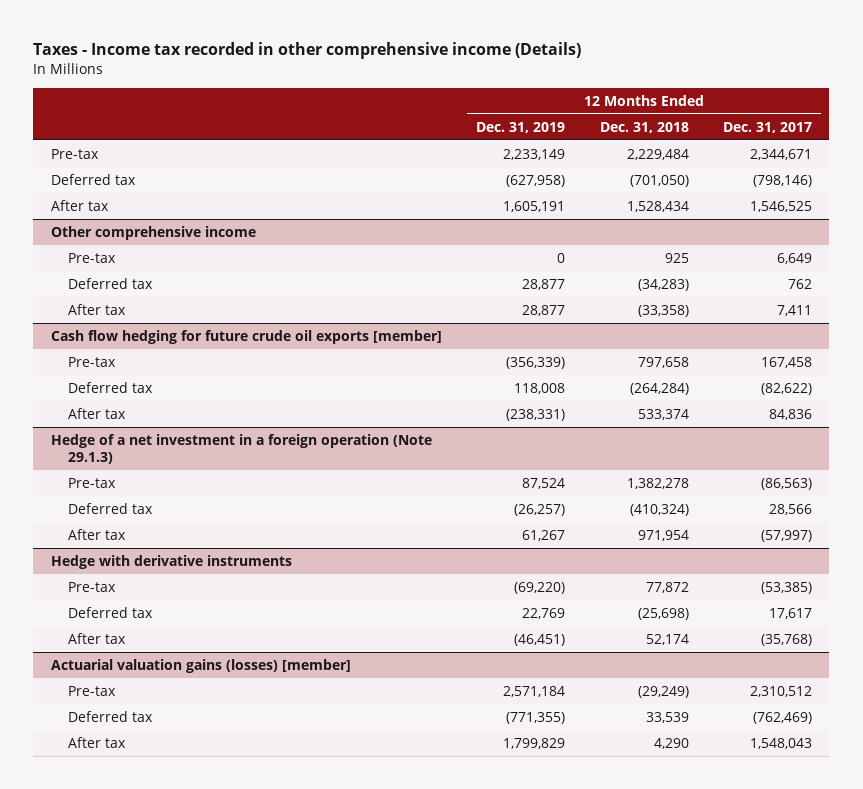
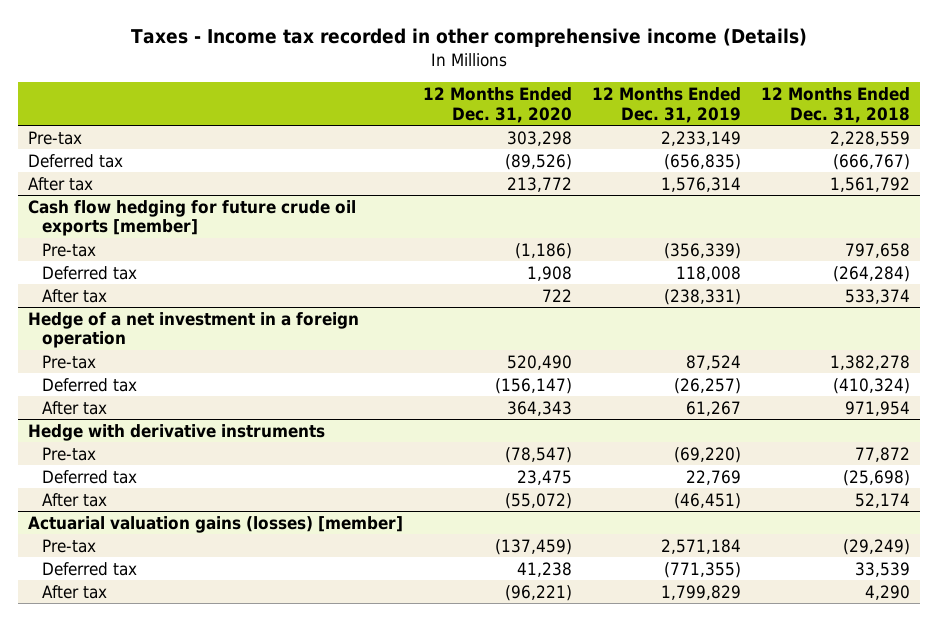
[722,121,812,133] Dec. 31, 2017 -> none
none -> [422,87,572,123] 12 Months Ended Dec. 31, 2020
[50,225,256,240] Other comprehensive income -> none
[67,252,116,263] Pre-tax -> none
[67,277,153,289] Deferred tax -> none
[67,303,126,315] After tax -> none
[626,148,689,160] 2,229,484 -> [829,130,910,146] 2,228,559
[506,174,566,187] (627,958) -> [663,153,741,170] (656,835)
[629,174,689,187] (701,050) -> [832,153,910,170] (666,767)
[503,200,566,212] 1,605,191 -> [660,176,741,192] 1,576,314
[626,200,689,212] 1,528,434 -> [829,176,910,192] 1,561,792
[50,433,432,465] Hedge of a net investment in a foreign operation (Note 29.1.3) -> [27,311,359,349] Hedge of a net investment in a foreign operation

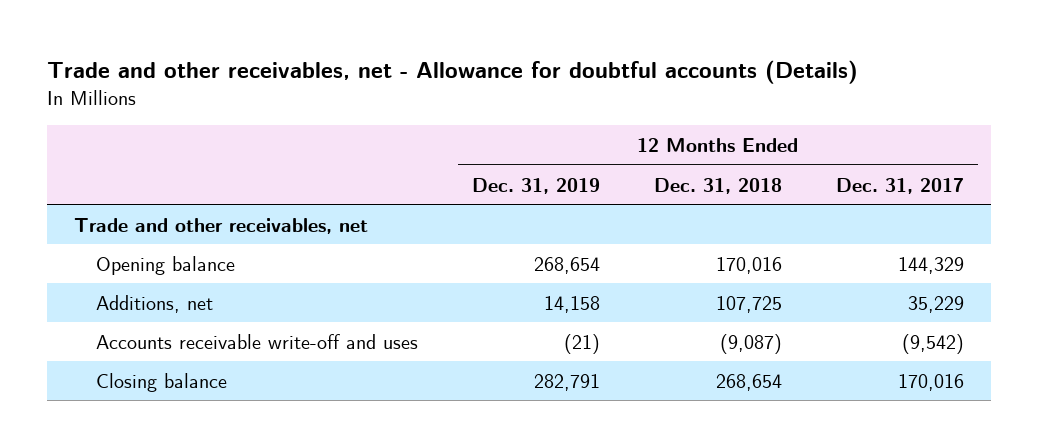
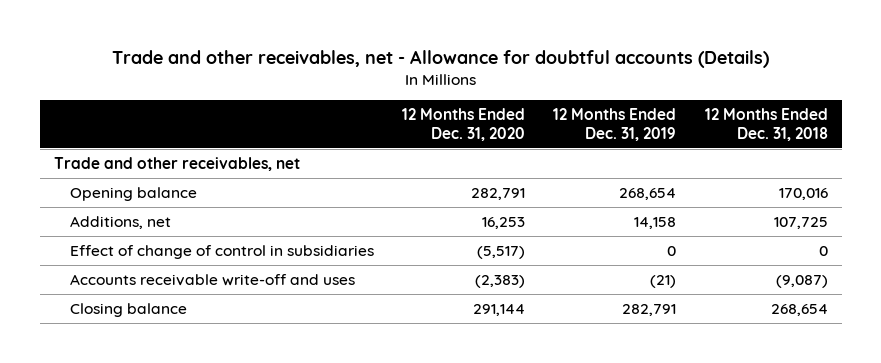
[836,177,965,194] Dec. 31, 2017 -> none
none -> [401,108,525,142] 12 Months Ended Dec. 31, 2020
none -> [69,244,374,259] Effect of change of control in subsidiaries

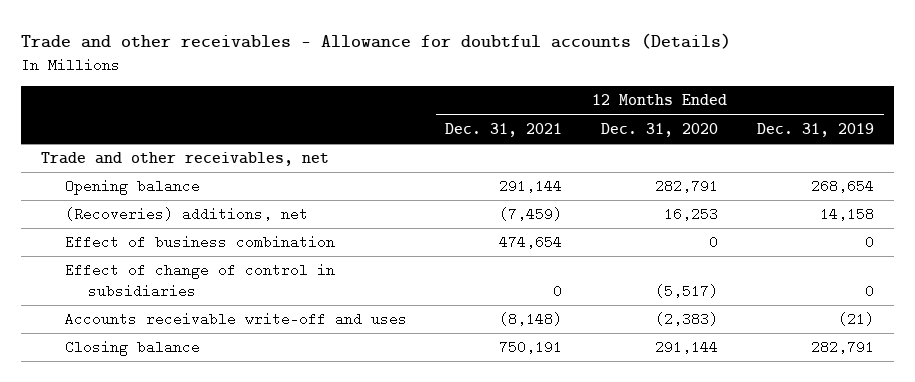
[111,49,769,68] Trade and other receivables, net - Allowance for doubtful accounts (Details) -> [21,33,732,50] Trade and other receivables - Allowance for doubtful accounts (Details)
[704,108,828,142] 12 Months Ended Dec. 31, 2018 -> none
none -> [445,122,563,137] Dec. 31, 2021
[69,215,171,229] Additions, net -> [64,207,308,222] (Recoveries) additions, net
none -> [64,235,335,250] Effect of business combination

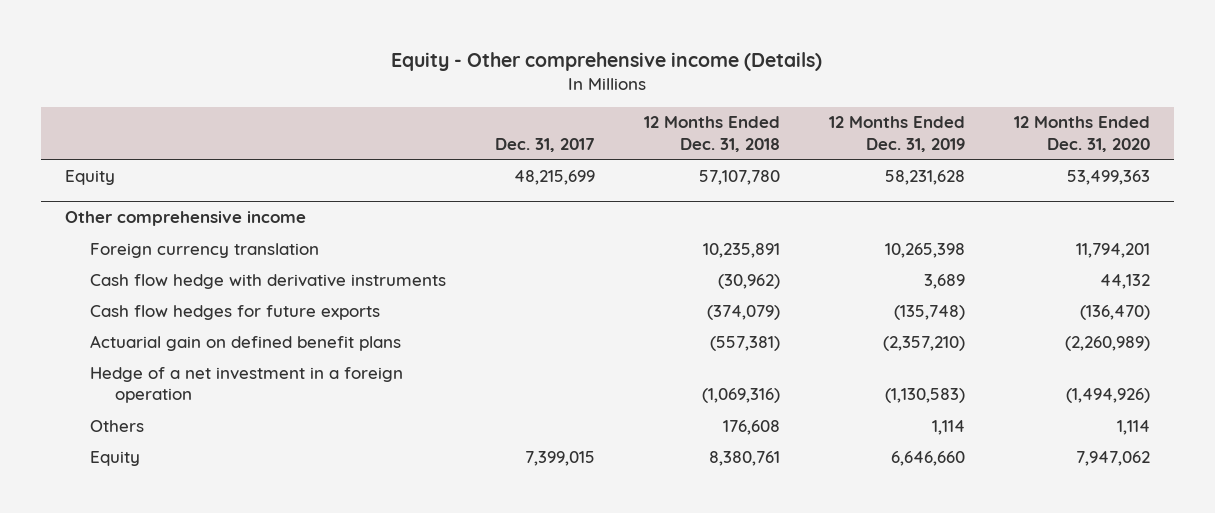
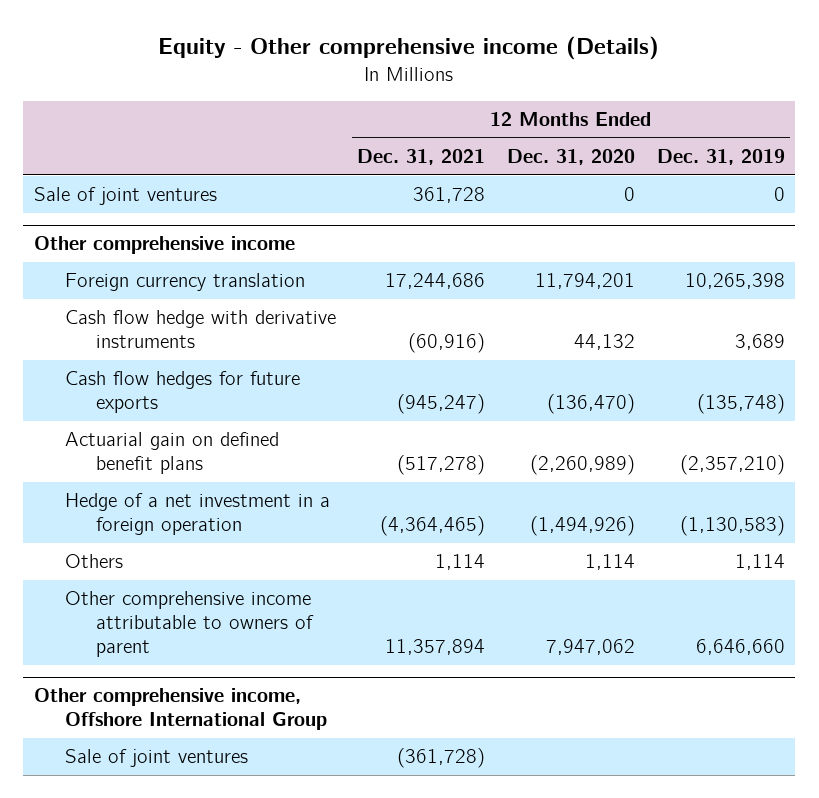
[495,137,596,152] Dec. 31, 2017 -> none
[643,116,780,152] 12 Months Ended Dec. 31, 2018 -> none
none -> [357,149,486,166] Dec. 31, 2021
[65,169,116,185] Equity -> none
none -> [34,187,218,206] Sale of joint ventures
[90,450,141,466] Equity -> [64,591,314,658] Other comprehensive income attributable to owners of parent
none -> [34,688,327,731] Other comprehensive income, Offshore International Group
none -> [64,749,248,768] Sale of joint ventures

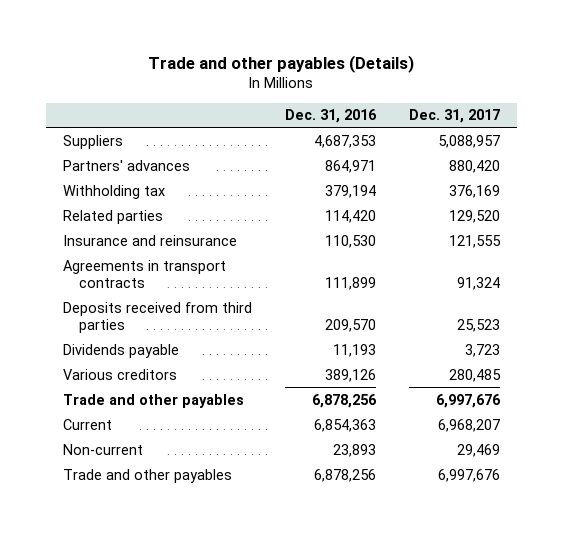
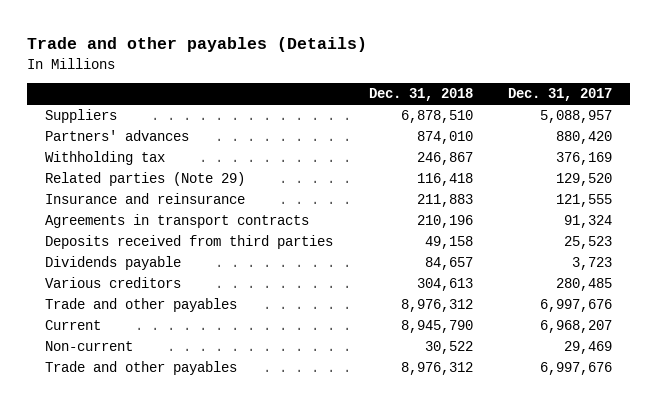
[284,109,377,124] Dec. 31, 2016 -> none
none -> [368,88,473,102] Dec. 31, 2018
[62,209,163,224] Related parties -> [45,172,246,187] Related parties (Note 29)

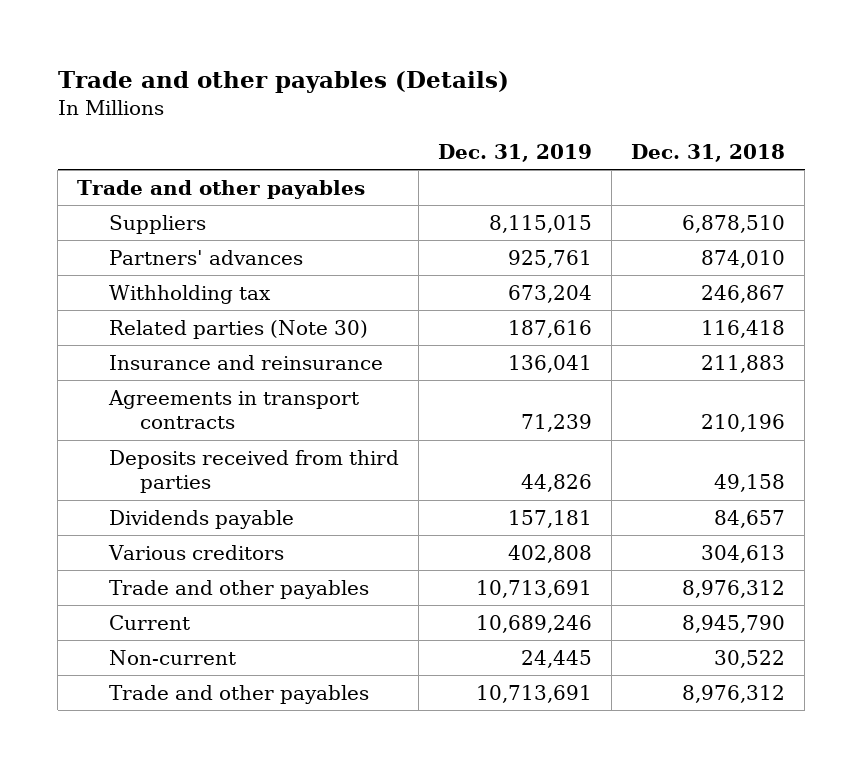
[508,88,613,102] Dec. 31, 2017 -> none
none -> [437,143,592,162] Dec. 31, 2019
none -> [77,179,366,199] Trade and other payables
[45,172,246,187] Related parties (Note 29) -> [108,319,368,339] Related parties (Note 30)

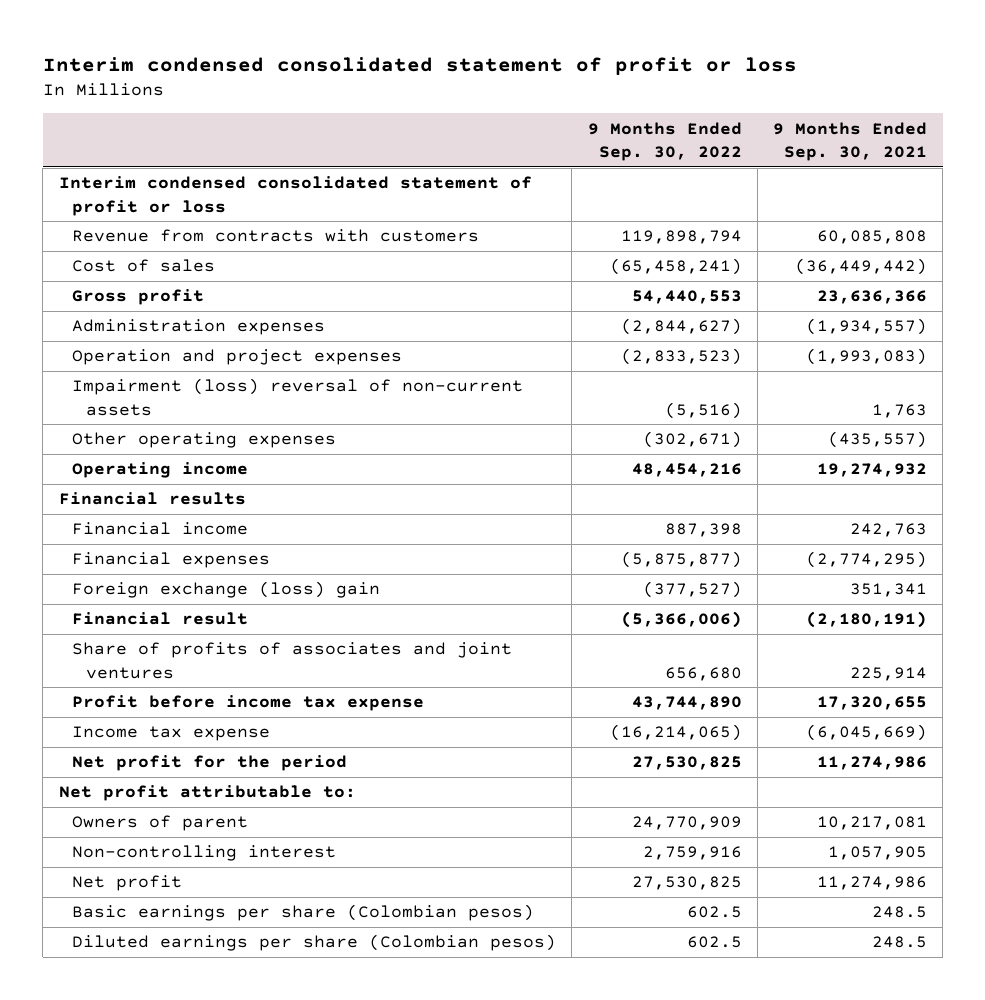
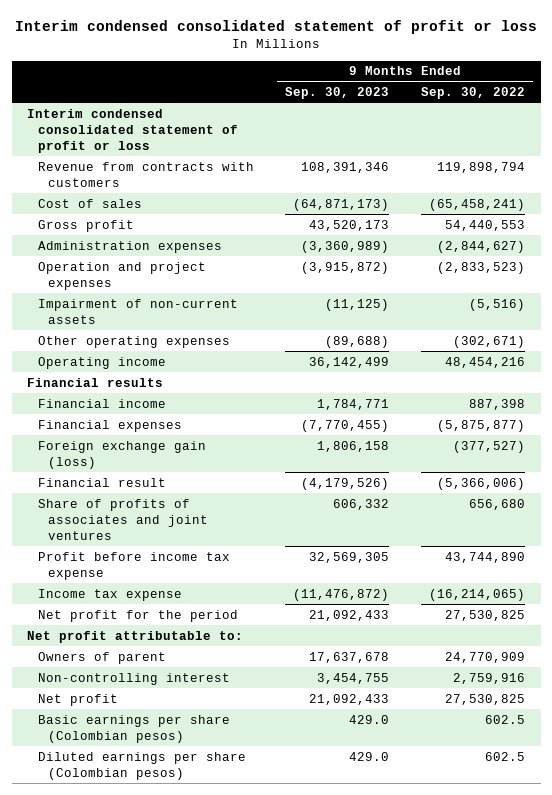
[772,121,927,162] 9 Months Ended Sep. 30, 2021 -> none
none -> [285,86,390,99] Sep. 30, 2023
[72,378,524,416] Impairment (loss) reversal of non-current assets -> [37,298,238,324] Impairment of non-current assets
[72,581,381,599] Foreign exchange (loss) gain -> [37,440,206,469] Foreign exchange gain (loss)

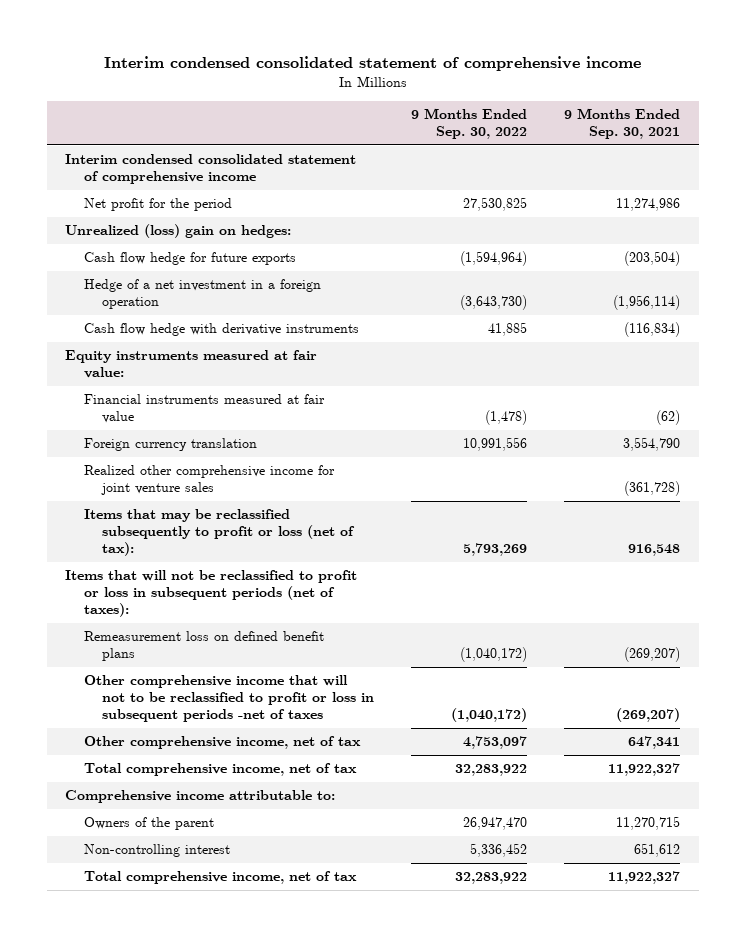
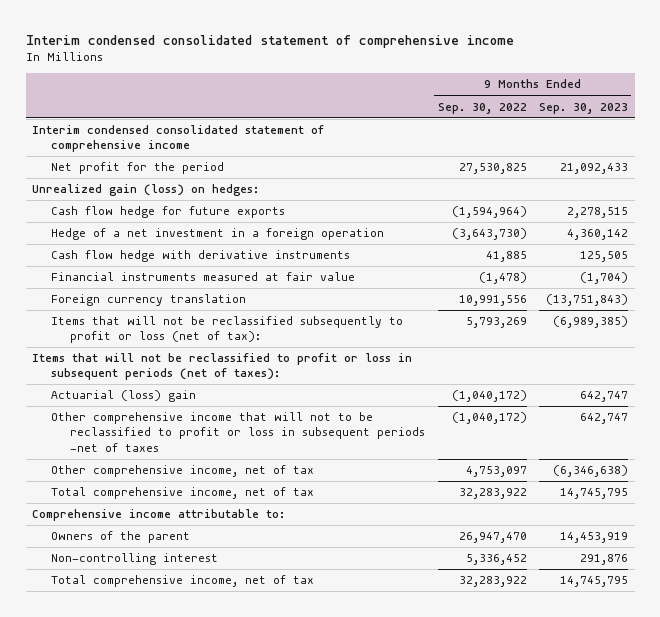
[564,107,681,139] 9 Months Ended Sep. 30, 2021 -> none
none -> [539,102,629,114] Sep. 30, 2023
[65,224,292,239] Unrealized (loss) gain on hedges: -> [32,184,260,197] Unrealized gain (loss) on hedges:
[65,350,318,379] Equity instruments measured at fair value: -> none
[83,465,335,496] Realized other comprehensive income for joint venture sales -> none
[83,509,356,557] Items that may be reclassified subsequently to profit or loss (net of tax): -> [51,316,404,344] Items that will not be reclassified subsequently to profit or loss (net of tax):
[83,631,324,662] Remeasurement loss on defined benefit plans -> [51,390,197,403] Actuarial (loss) gain

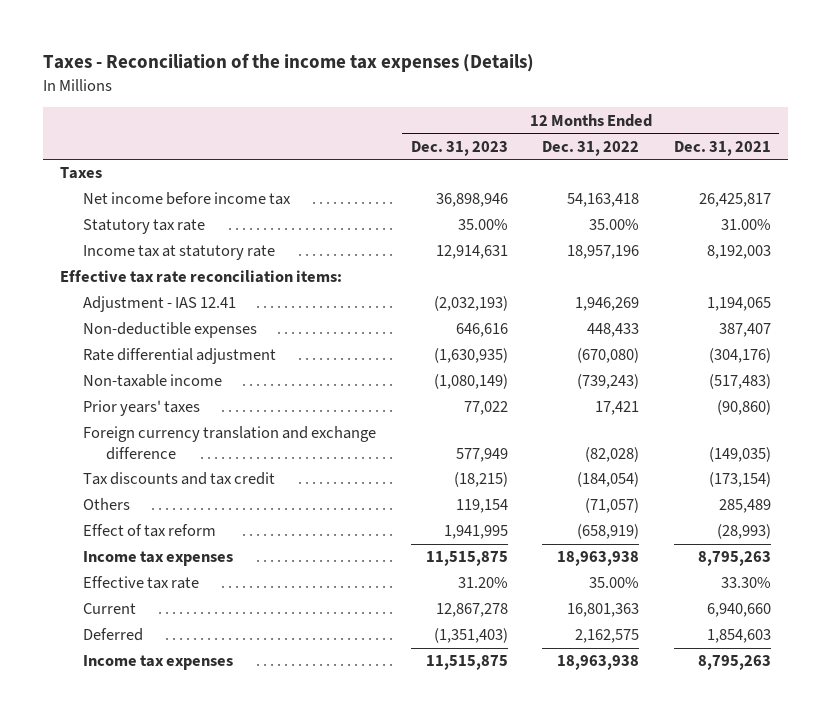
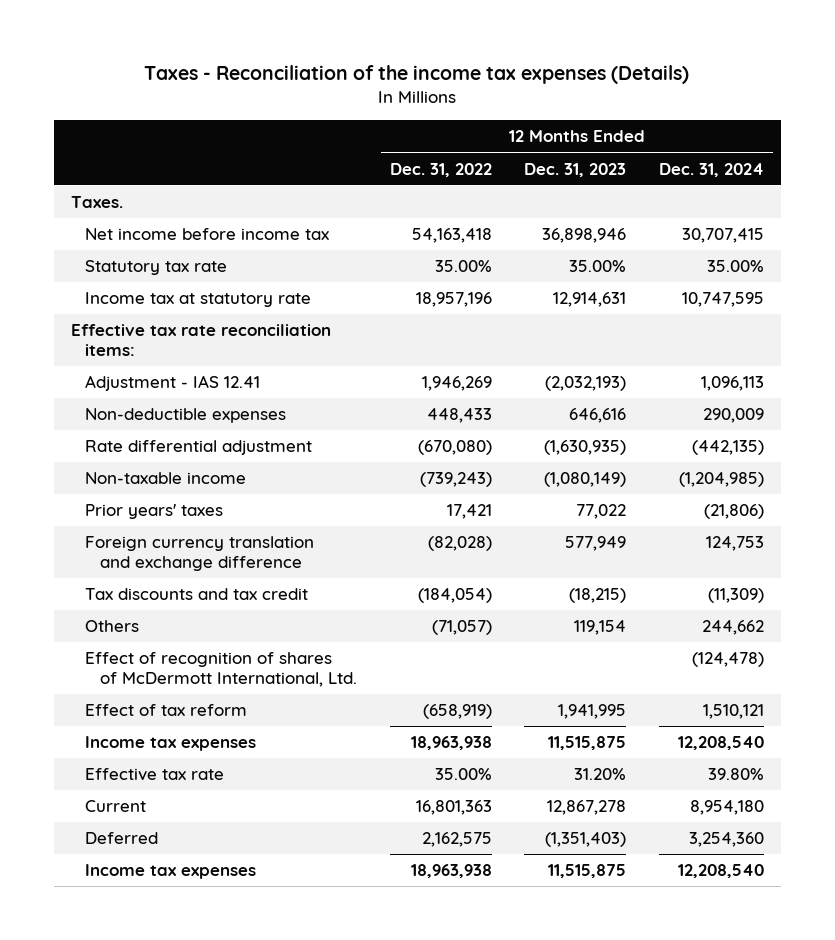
[673,140,771,156] Dec. 31, 2021 -> none
none -> [659,162,765,177] Dec. 31, 2024
[60,167,103,180] Taxes -> [70,196,123,209] Taxes.
none -> [85,652,357,688] Effect of recognition of shares of McDermott International, Ltd.

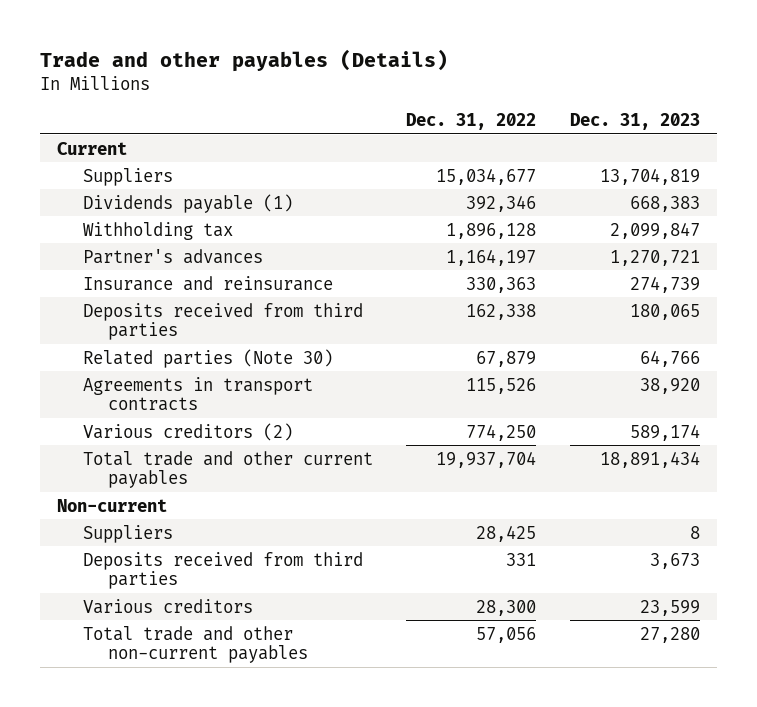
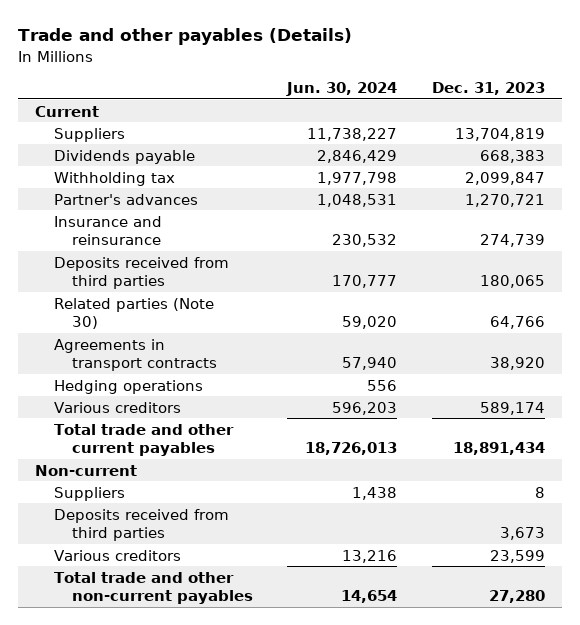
[406,113,537,131] Dec. 31, 2022 -> none
none -> [286,82,398,97] Jun. 30, 2024
[82,193,293,213] Dividends payable (1) -> [53,149,195,164] Dividends payable
none -> [53,379,203,394] Hedging operations
[82,422,293,441] Various creditors (2) -> [53,401,181,413] Various creditors

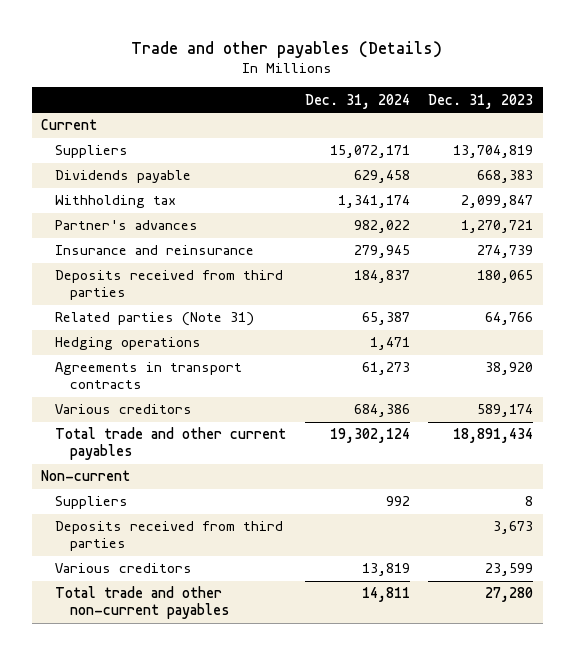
[286,82,398,97] Jun. 30, 2024 -> none
none -> [304,93,410,109] Dec. 31, 2024
[53,297,214,330] Related parties (Note 30) -> [55,312,255,327] Related parties (Note 31)
[53,338,218,372] Agreements in transport contracts -> [55,362,243,390] Agreements in transport contracts

